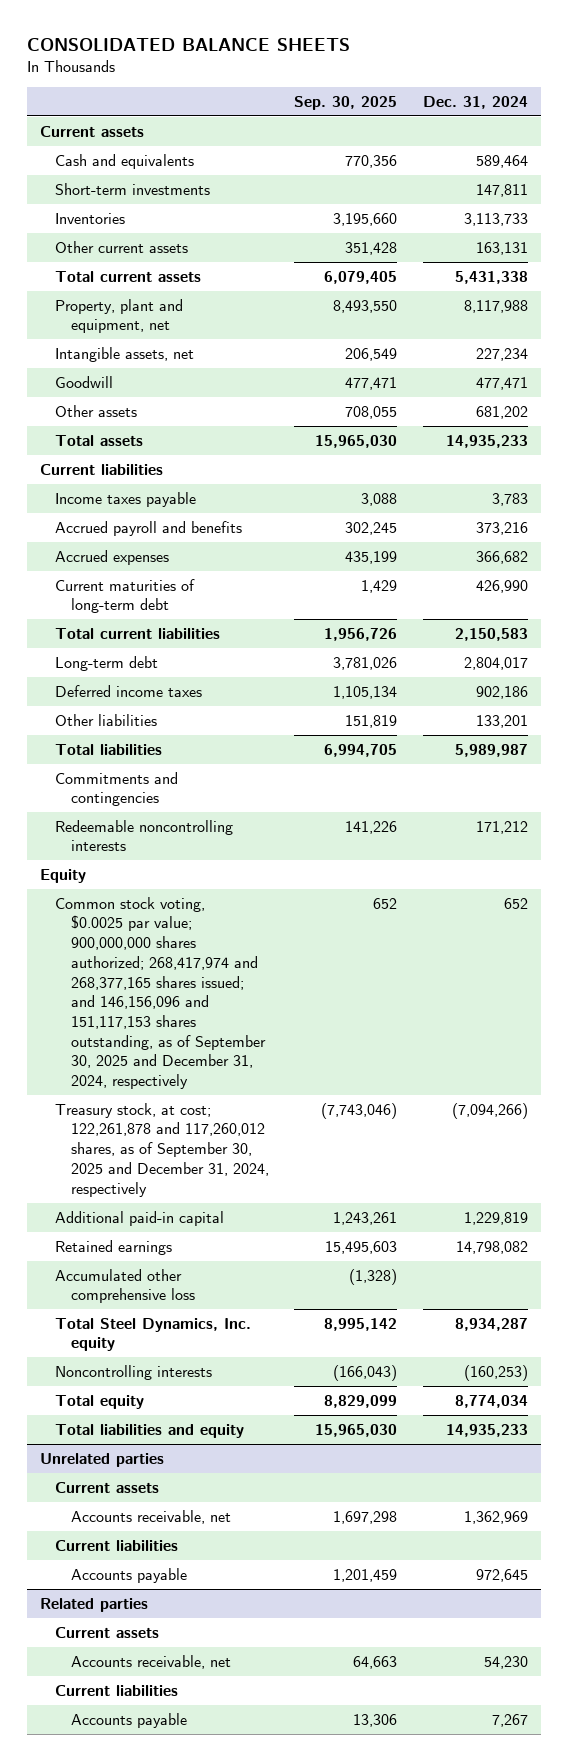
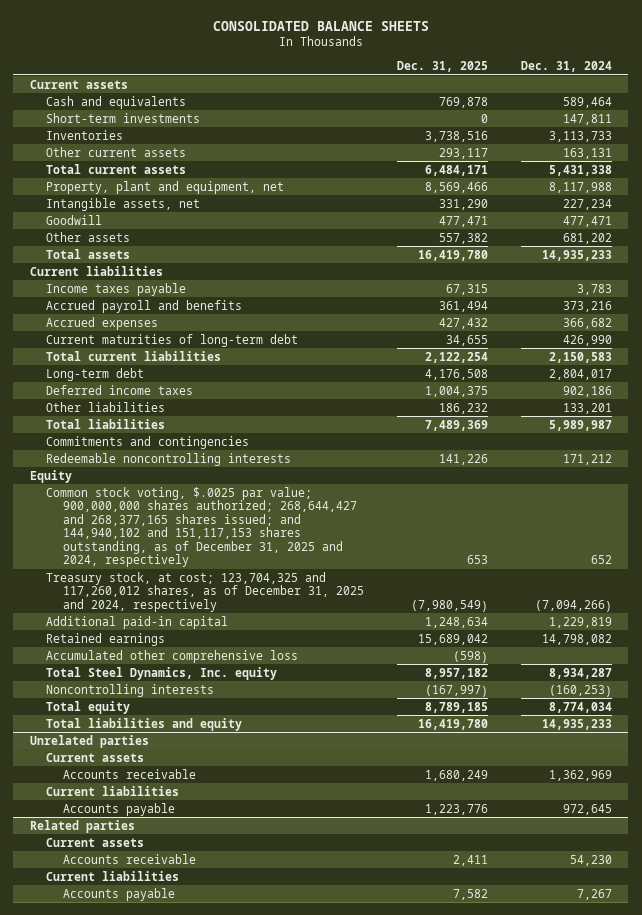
[294,95,398,110] Sep. 30, 2025 -> none
none -> [396,61,488,73] Dec. 31, 2025
[55,896,266,1090] Common stock voting, $0.0025 par value; 900,000,000 shares authorized; 268,417,974 and 268,377,165 shares issued; and 146,156,096 and 151,117,153 shares outstanding, as of September 30, 2025 and December 31, 2024, respectively -> [46,486,358,568] Common stock voting, $.0025 par value; 900,000,000 shares authorized; 268,644,427 and 268,377,165 shares issued; and 144,940,102 and 151,117,153 shares outstanding, as of December 31, 2025 and 2024, respectively
[55,1102,269,1197] Treasury stock, at cost; 122,261,878 and 117,260,012 shares, as of September 30, 2025 and December 31, 2024, respectively -> [46,571,365,612] Treasury stock, at cost; 123,704,325 and 117,260,012 shares, as of December 31, 2025 and 2024, respectively
[70,1509,231,1524] Accounts receivable, net -> [63,768,197,779] Accounts receivable
[70,1654,231,1669] Accounts receivable, net -> [63,853,197,864] Accounts receivable

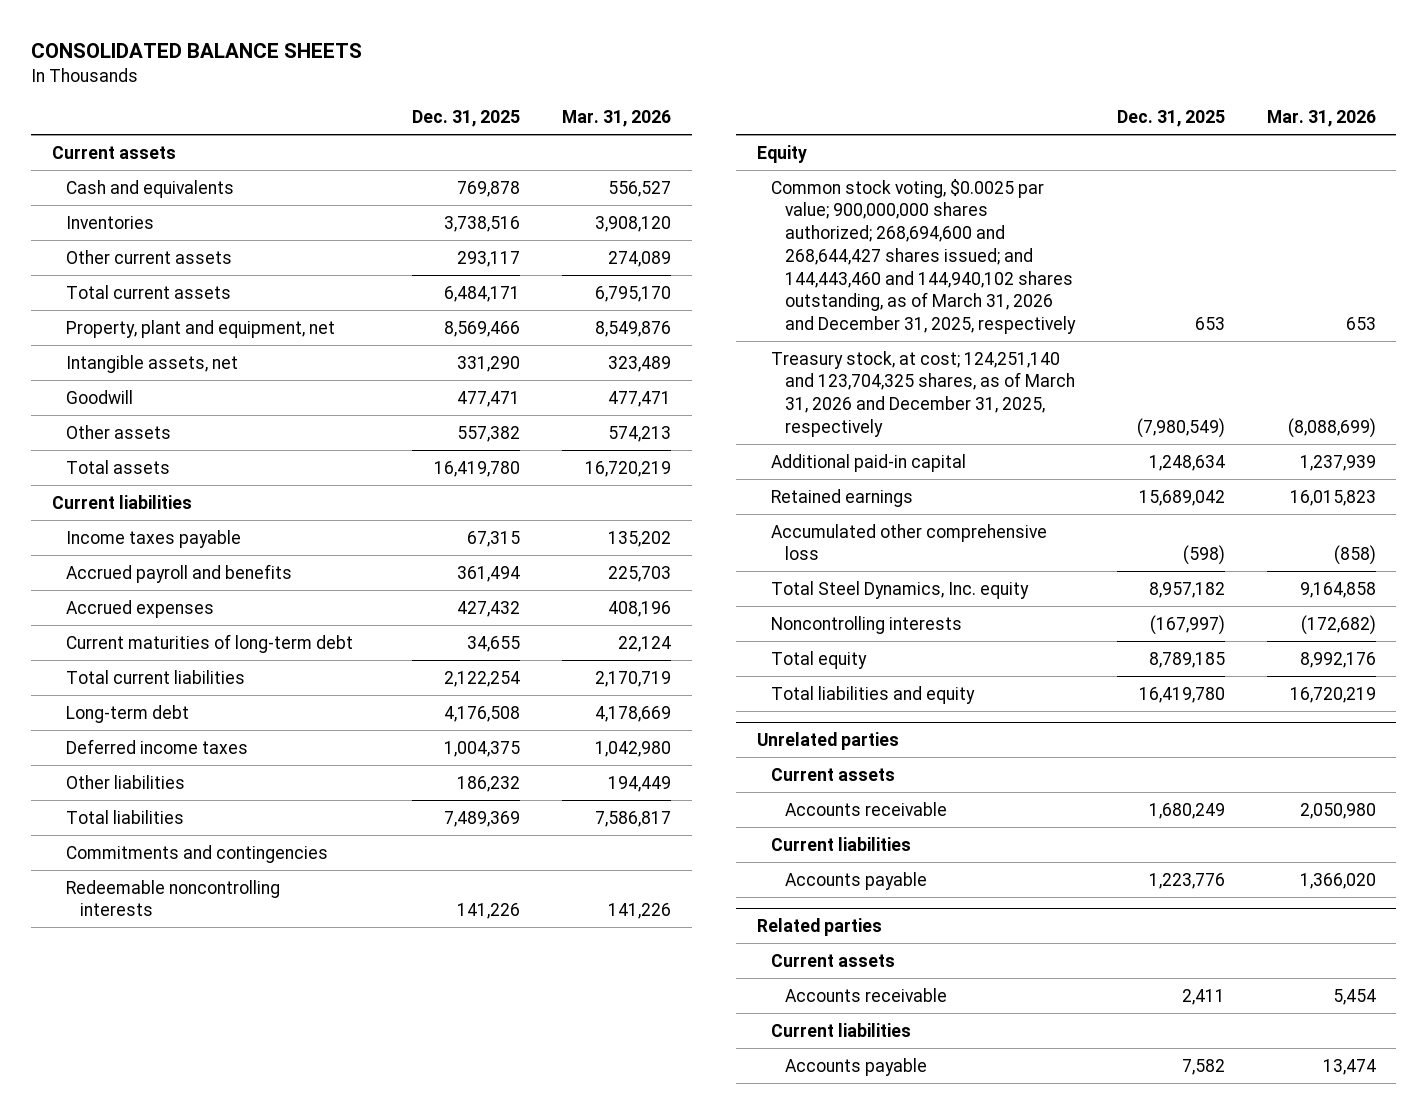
[520,61,612,73] Dec. 31, 2024 -> none
none -> [561,110,671,128] Mar. 31, 2026
[46,112,201,123] Short-term investments -> none
[46,486,358,568] Common stock voting, $.0025 par value; 900,000,000 shares authorized; 268,644,427 and 268,377,165 shares issued; and 144,940,102 and 151,117,153 shares outstanding, as of December 31, 2025 and 2024, respectively -> [770,178,1076,335] Common stock voting, $0.0025 par value; 900,000,000 shares authorized; 268,694,600 and 268,644,427 shares issued; and 144,443,460 and 144,940,102 shares outstanding, as of March 31, 2026 and December 31, 2025, respectively
[46,571,365,612] Treasury stock, at cost; 123,704,325 and 117,260,012 shares, as of December 31, 2025 and 2024, respectively -> [770,350,1075,437] Treasury stock, at cost; 124,251,140 and 123,704,325 shares, as of March 31, 2026 and December 31, 2025, respectively

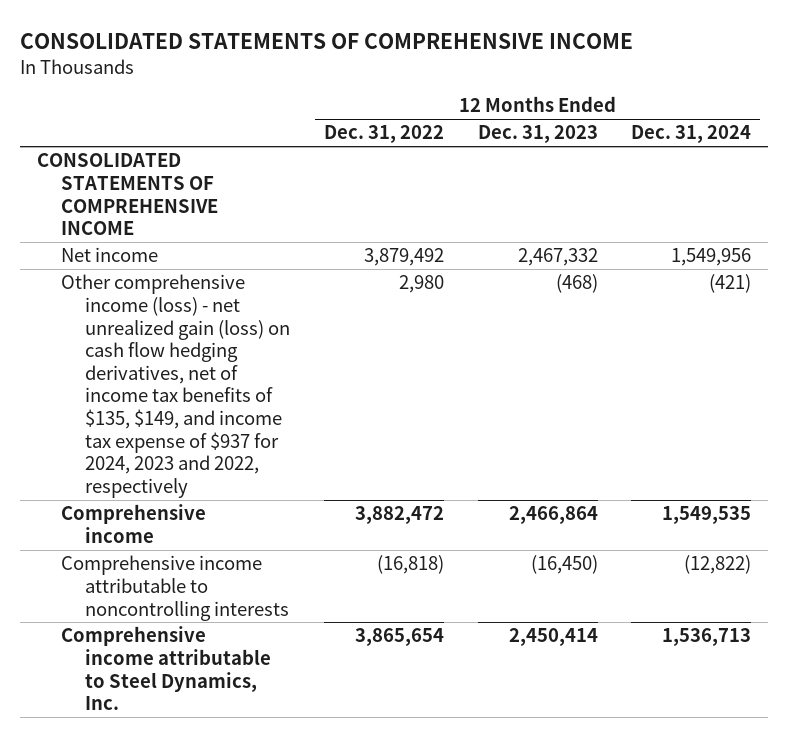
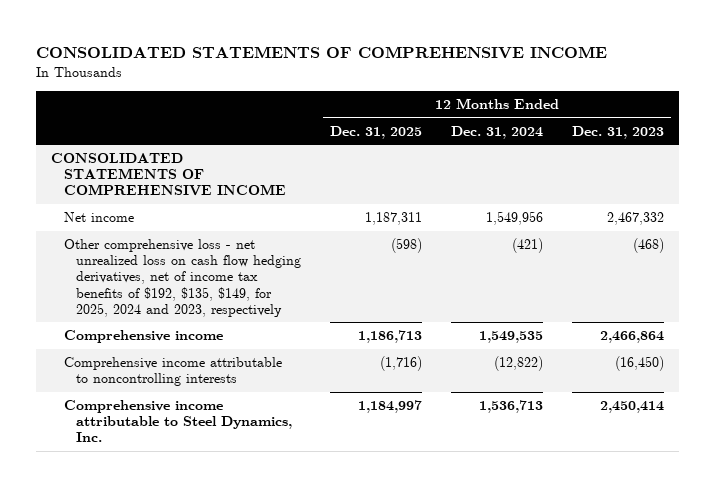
[323,125,444,144] Dec. 31, 2022 -> none
none -> [330,125,423,139] Dec. 31, 2025
[61,274,291,499] Other comprehensive income (loss) - net unrealized gain (loss) on cash flow hedging derivatives, net of income tax benefits of $135, $149, and income tax expense of $937 for 2024, 2023 and 2022, respectively -> [63,239,302,317] Other comprehensive loss - net unrealized loss on cash flow hedging derivatives, net of income tax benefits of $192, $135, $149, for 2025, 2024 and 2023, respectively

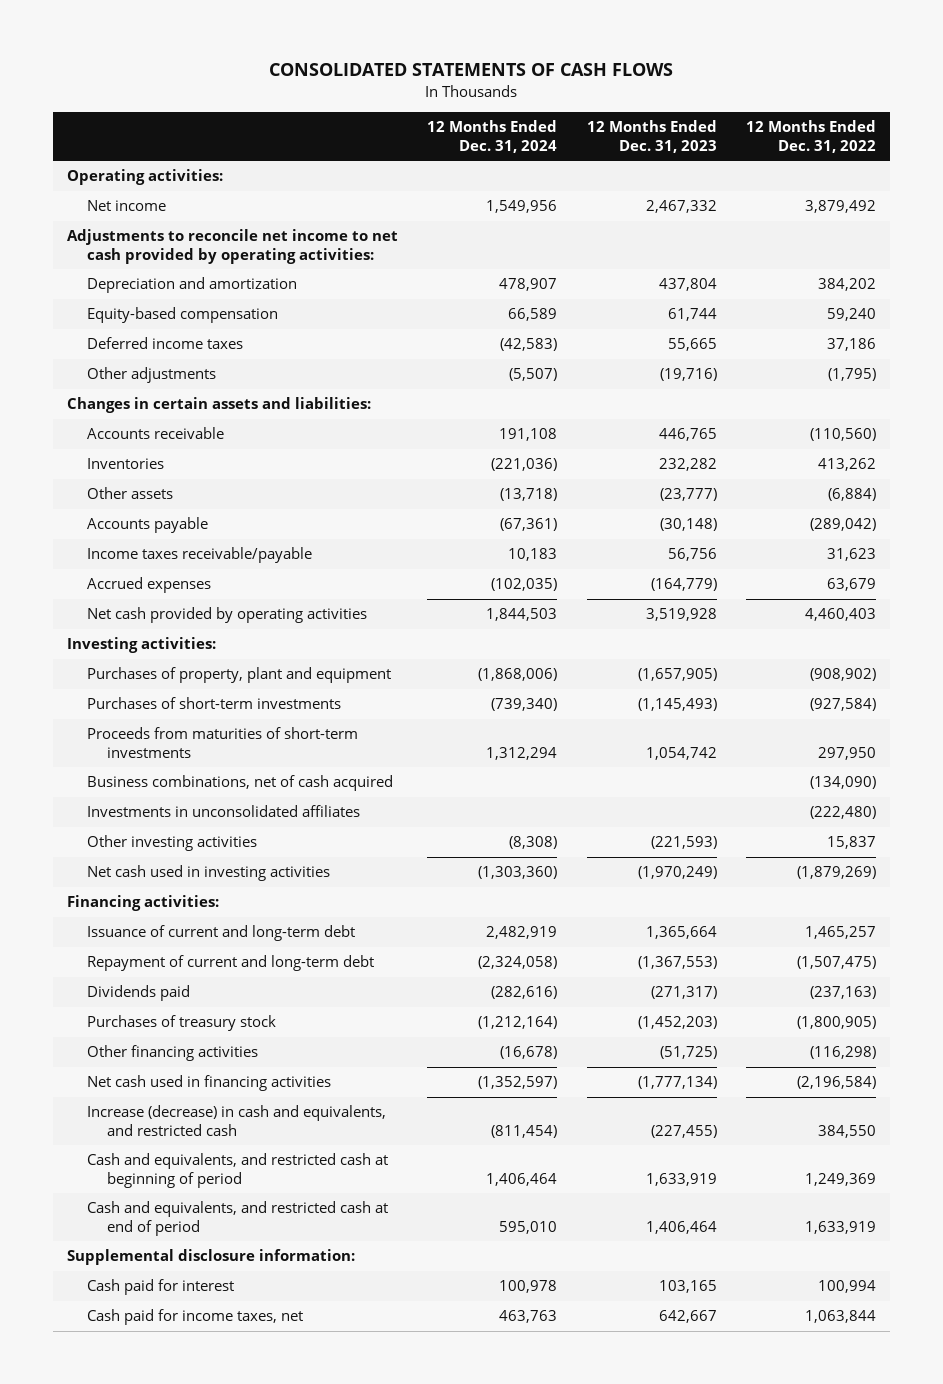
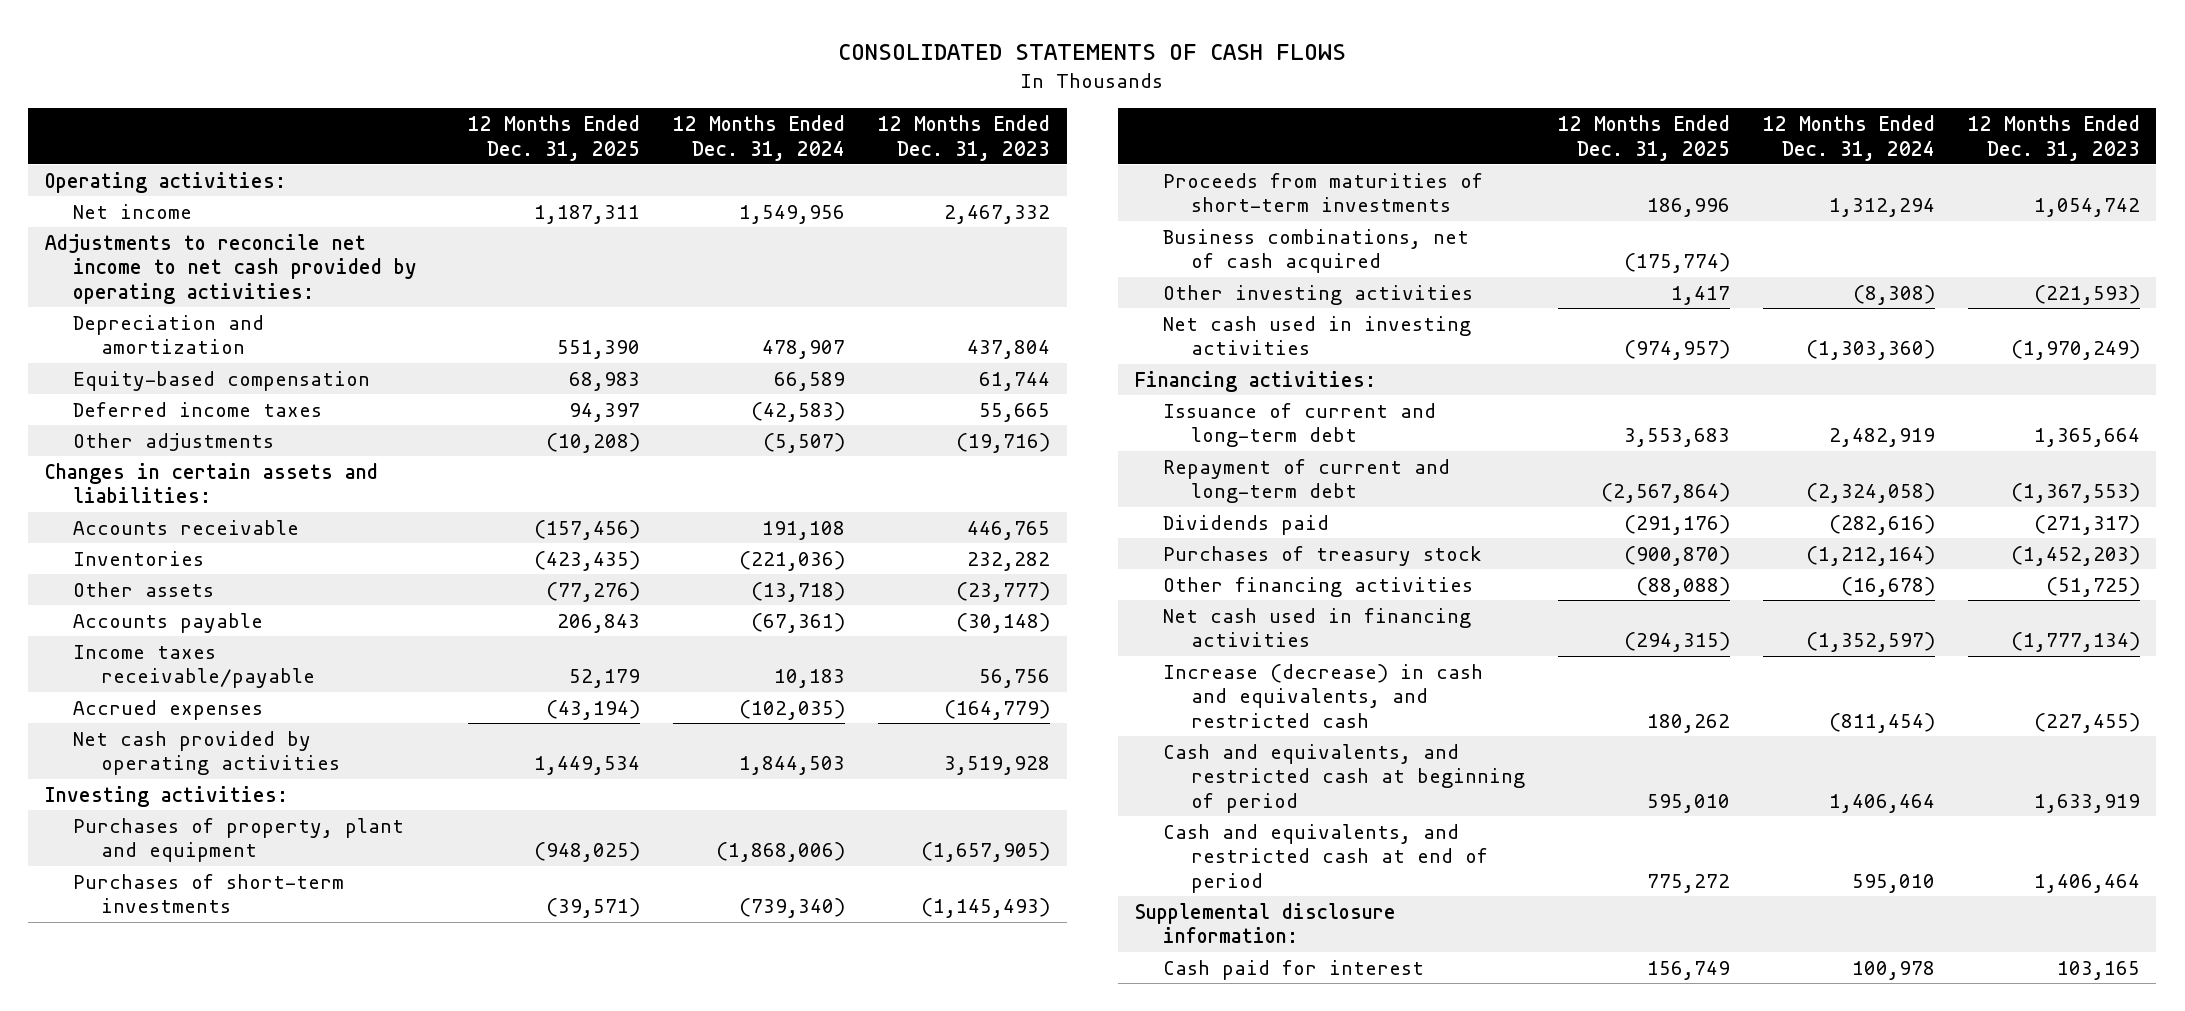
[745,119,876,153] 12 Months Ended Dec. 31, 2022 -> none
none -> [468,114,641,161] 12 Months Ended Dec. 31, 2025
[86,805,360,818] Investments in unconsolidated affiliates -> none
[86,1309,303,1326] Cash paid for income taxes, net -> none

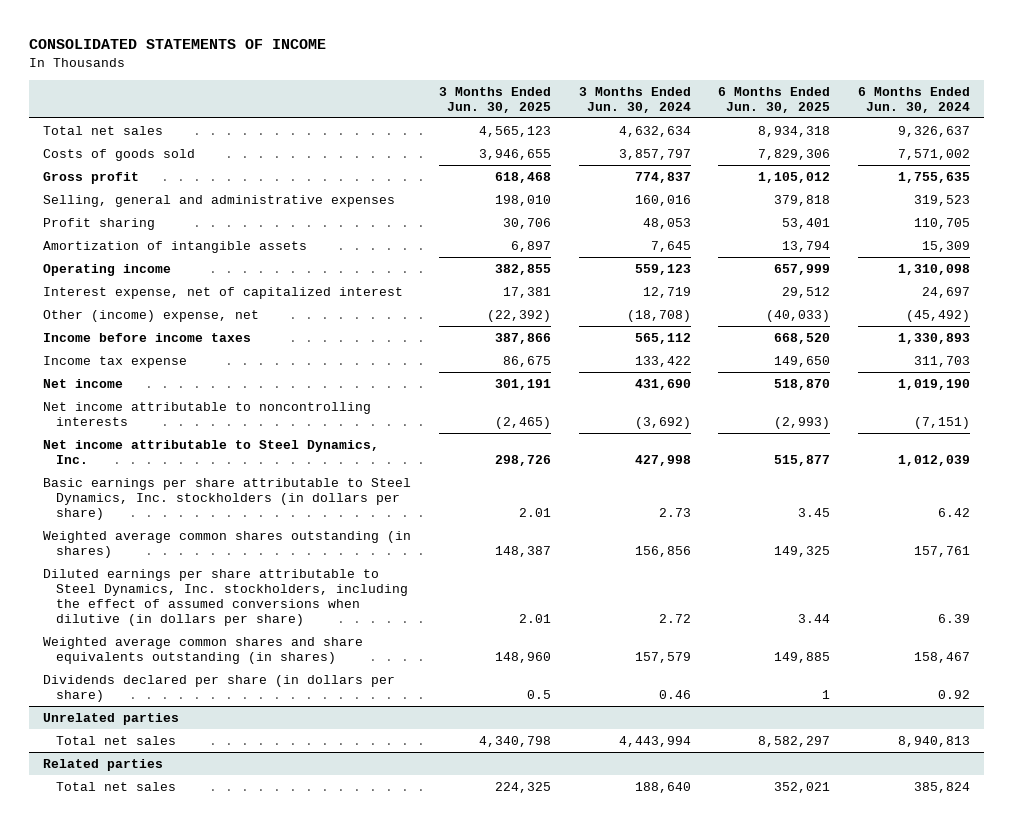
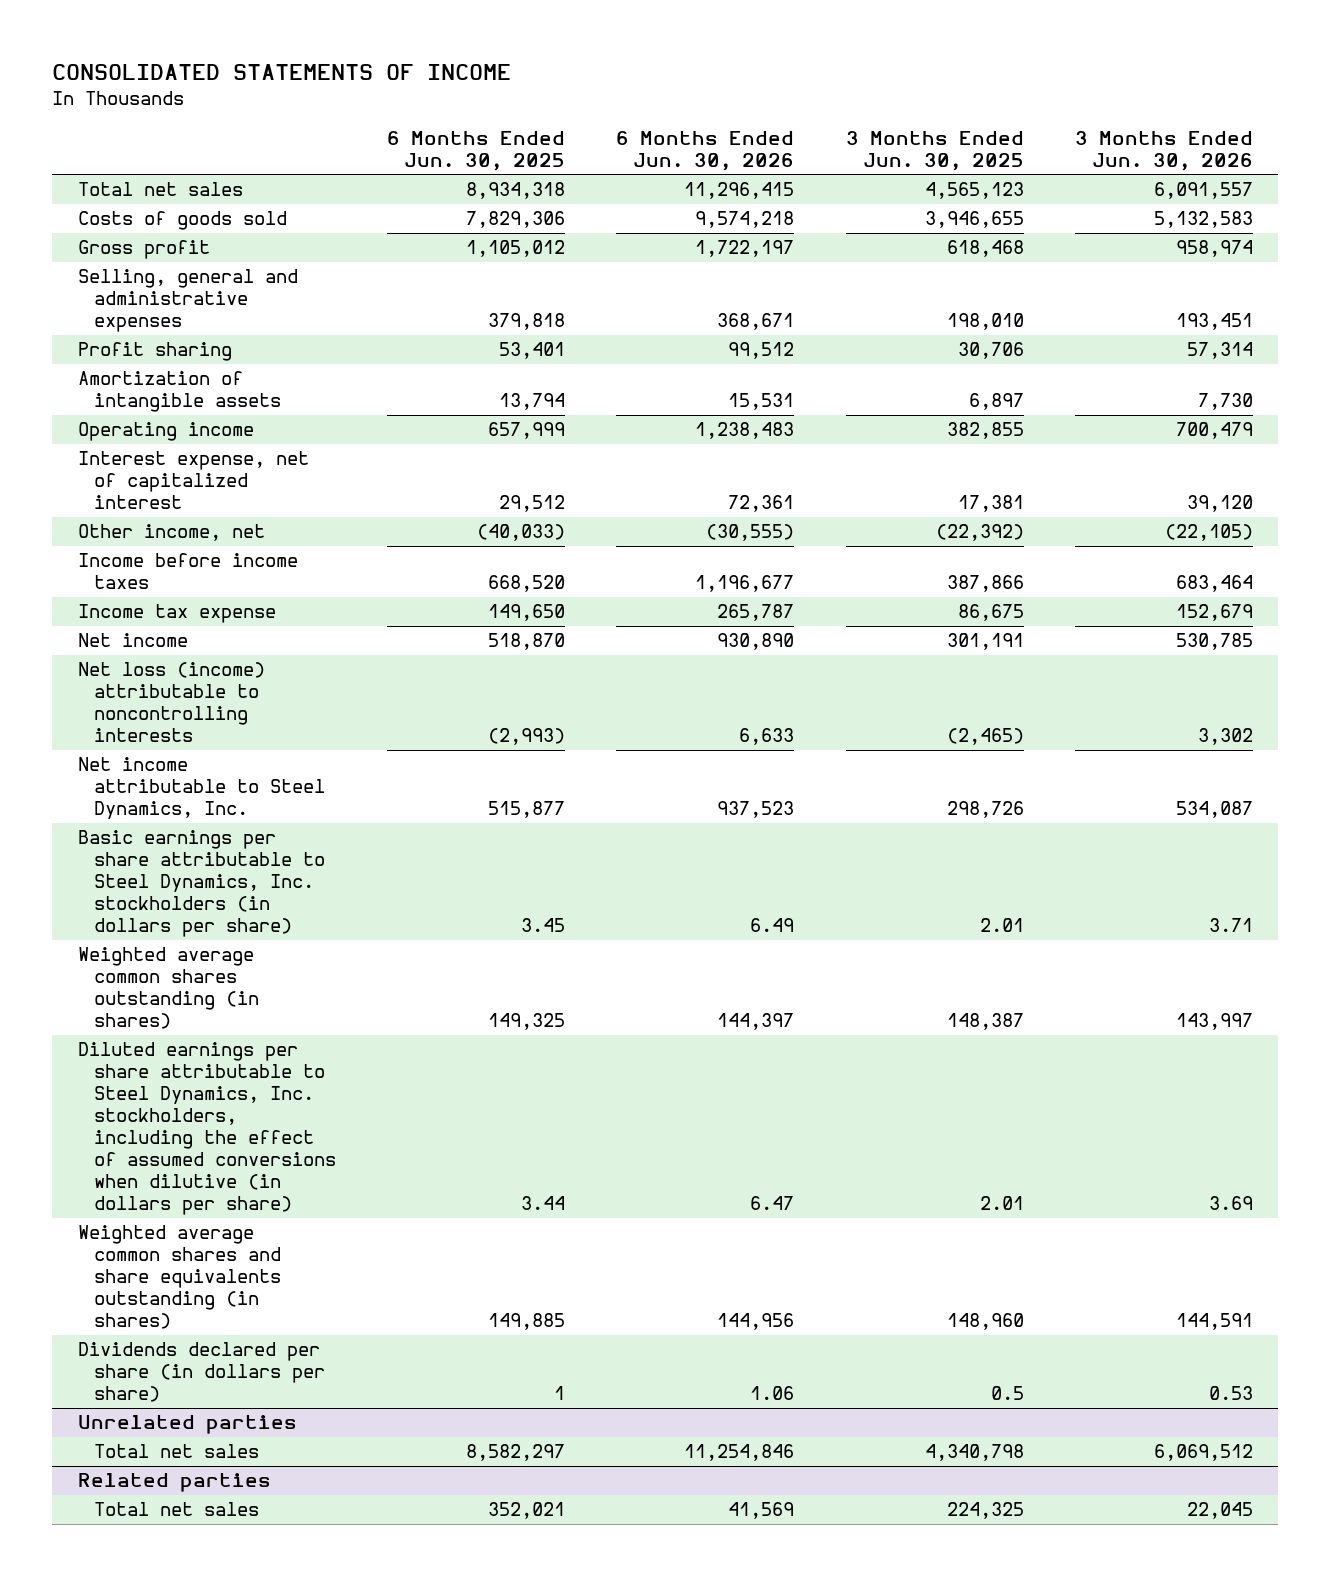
[578,86,691,113] 3 Months Ended Jun. 30, 2024 -> none
[857,86,970,113] 6 Months Ended Jun. 30, 2024 -> none
none -> [616,131,795,171] 6 Months Ended Jun. 30, 2026
none -> [1074,131,1253,171] 3 Months Ended Jun. 30, 2026
[43,309,260,322] Other (income) expense, net -> [77,524,265,542] Other income, net
[43,401,372,426] Net income attributable to noncontrolling interests -> [77,662,265,743] Net loss (income) attributable to noncontrolling interests

